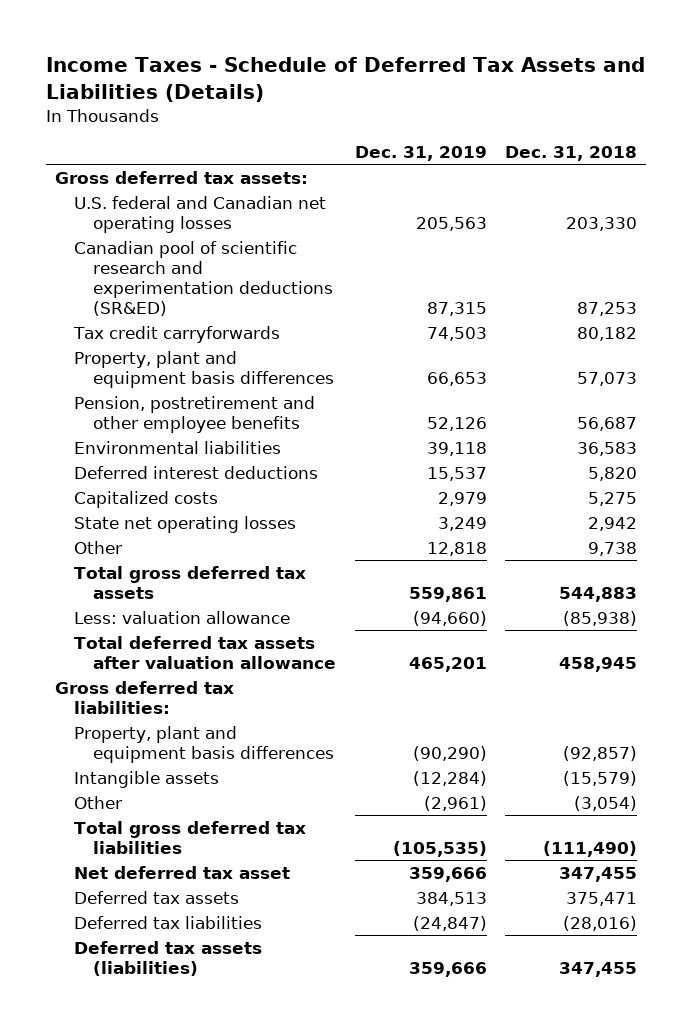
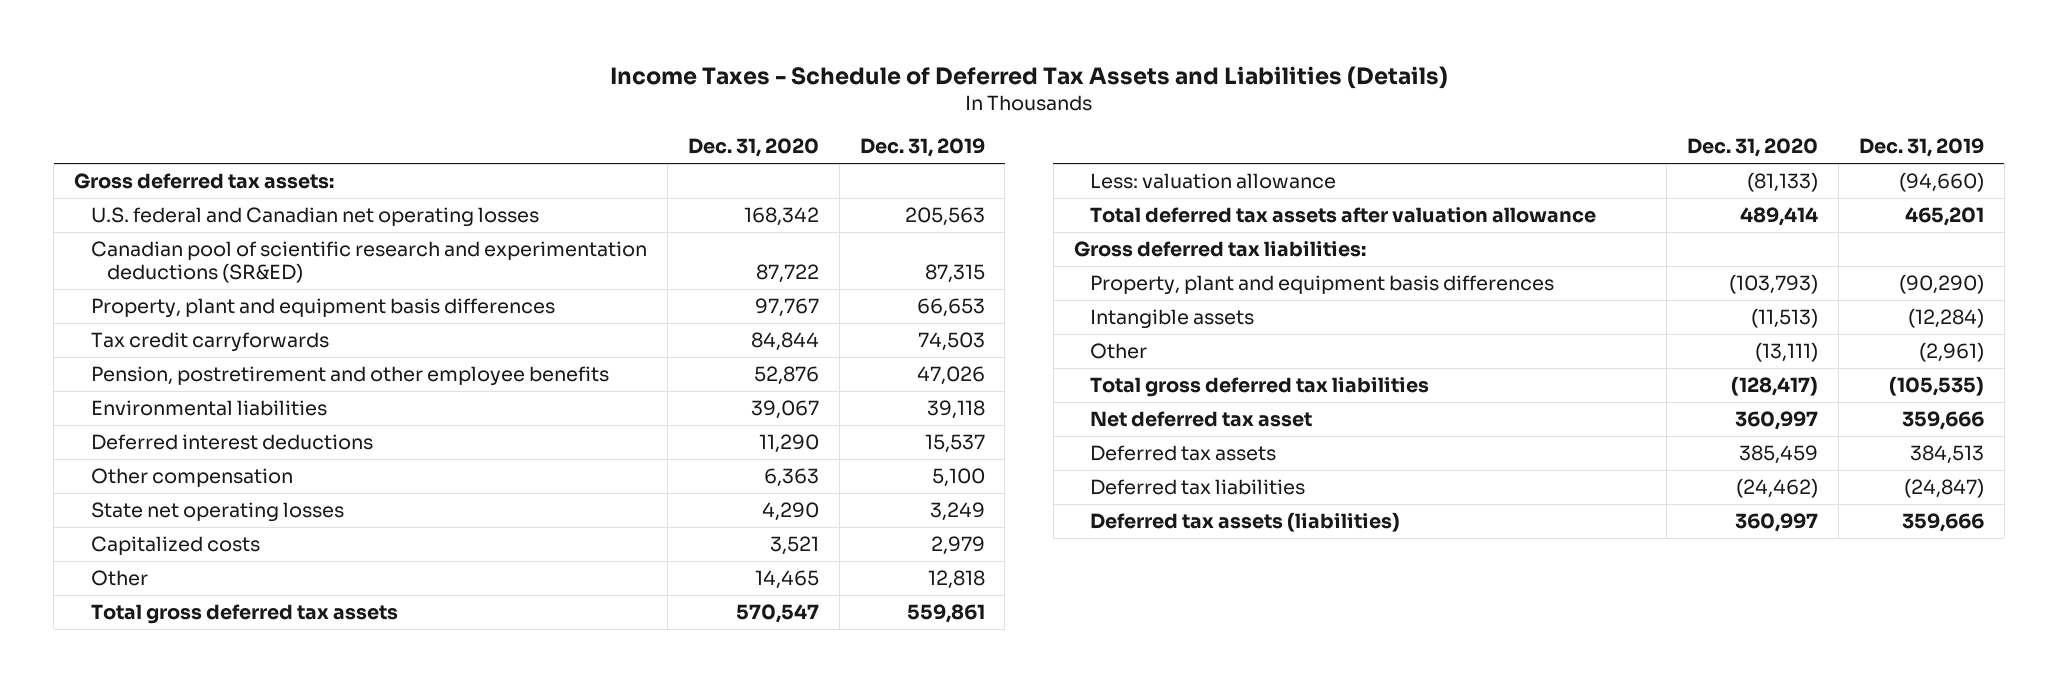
[505,145,638,161] Dec. 31, 2018 -> none
none -> [687,138,819,158] Dec. 31, 2020
[73,325,281,343] Tax credit carryforwards -> [90,331,329,352] Tax credit carryforwards
[426,416,487,431] 52,126 -> [916,365,985,385] 47,026
none -> [90,467,293,487] Other compensation
[74,490,219,508] Capitalized costs -> [90,535,260,555] Capitalized costs

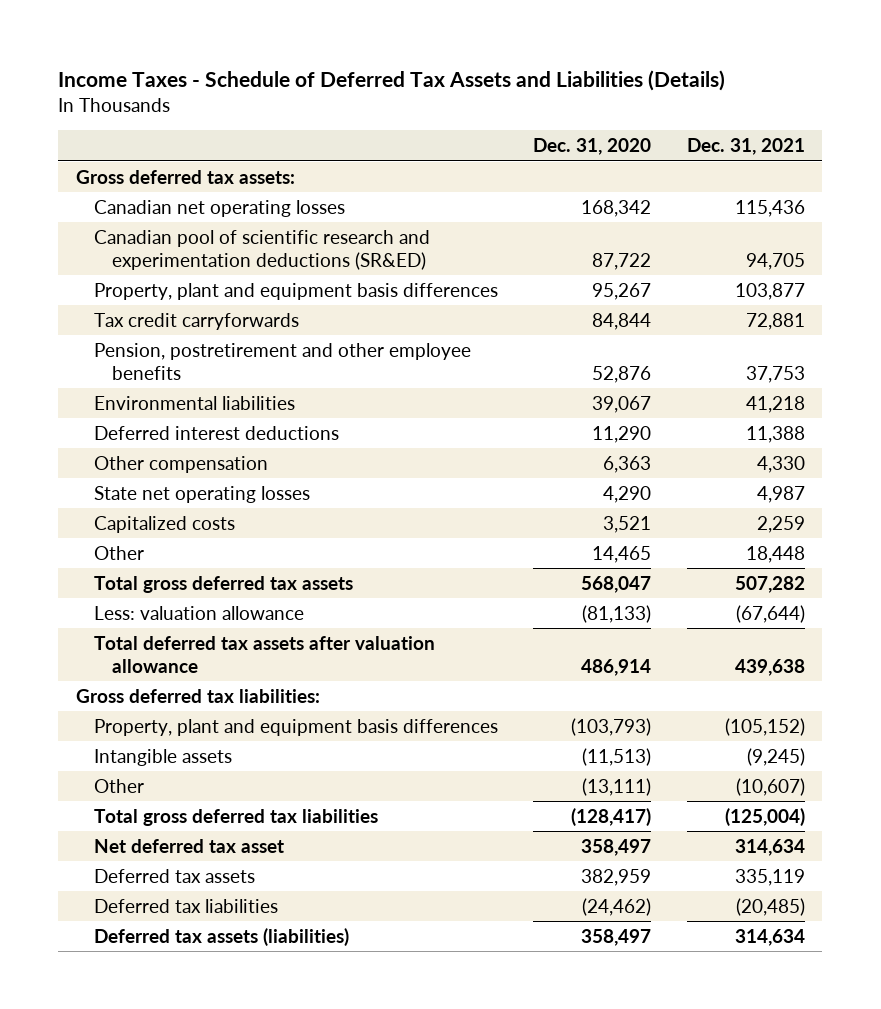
[859,138,985,158] Dec. 31, 2019 -> none
none -> [686,138,805,156] Dec. 31, 2021
[90,206,539,227] U.S. federal and Canadian net operating losses -> [94,199,346,217] Canadian net operating losses
[754,297,819,317] 97,767 -> [592,282,652,300] 95,267
[735,603,819,623] 570,547 -> [581,575,652,593] 568,047
[1739,206,1818,226] 489,414 -> [581,658,652,676] 486,914
[1734,410,1818,430] 360,997 -> [581,838,652,856] 358,497
[1738,444,1818,464] 385,459 -> [581,868,652,886] 382,959
[1734,512,1818,532] 360,997 -> [581,928,652,946] 358,497

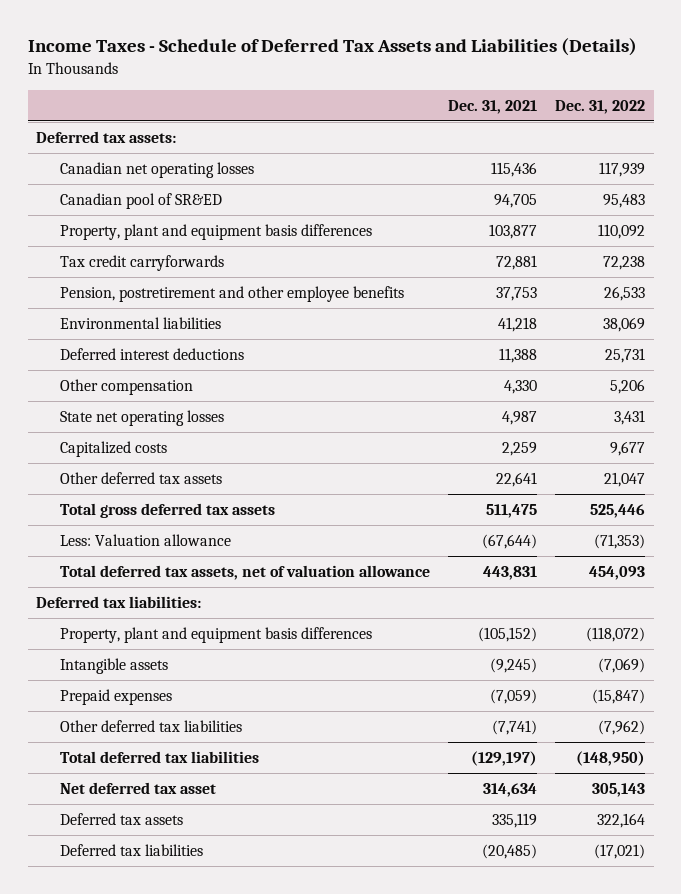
[533,138,652,156] Dec. 31, 2020 -> none
none -> [554,99,645,114] Dec. 31, 2022
[76,169,296,184] Gross deferred tax assets: -> [36,130,177,143] Deferred tax assets:
[94,229,431,270] Canadian pool of scientific research and experimentation deductions (SR&ED) -> [60,192,223,209] Canadian pool of SR&ED
[94,545,145,560] Other -> [60,471,223,484] Other deferred tax assets
[745,545,805,563] 18,448 -> [496,471,538,487] 22,641
[734,575,805,593] 507,282 -> [486,503,538,518] 511,475
[94,605,305,620] Less: valuation allowance -> [60,533,232,546] Less: Valuation allowance
[94,635,436,673] Total deferred tax assets after valuation allowance -> [60,564,431,580] Total deferred tax assets, net of valuation allowance
[734,658,805,676] 439,638 -> [483,565,538,580] 443,831
[76,688,321,703] Gross deferred tax liabilities: -> [36,595,202,608] Deferred tax liabilities:
none -> [60,688,173,705] Prepaid expenses
[94,778,145,793] Other -> [60,719,243,732] Other deferred tax liabilities
[735,777,805,796] (10,607) -> [492,719,538,735] (7,741)
[94,808,379,826] Total gross deferred tax liabilities -> [60,750,260,763] Total deferred tax liabilities
[724,807,805,826] (125,004) -> [471,750,538,766] (129,197)
[94,927,350,946] Deferred tax assets (liabilities) -> none

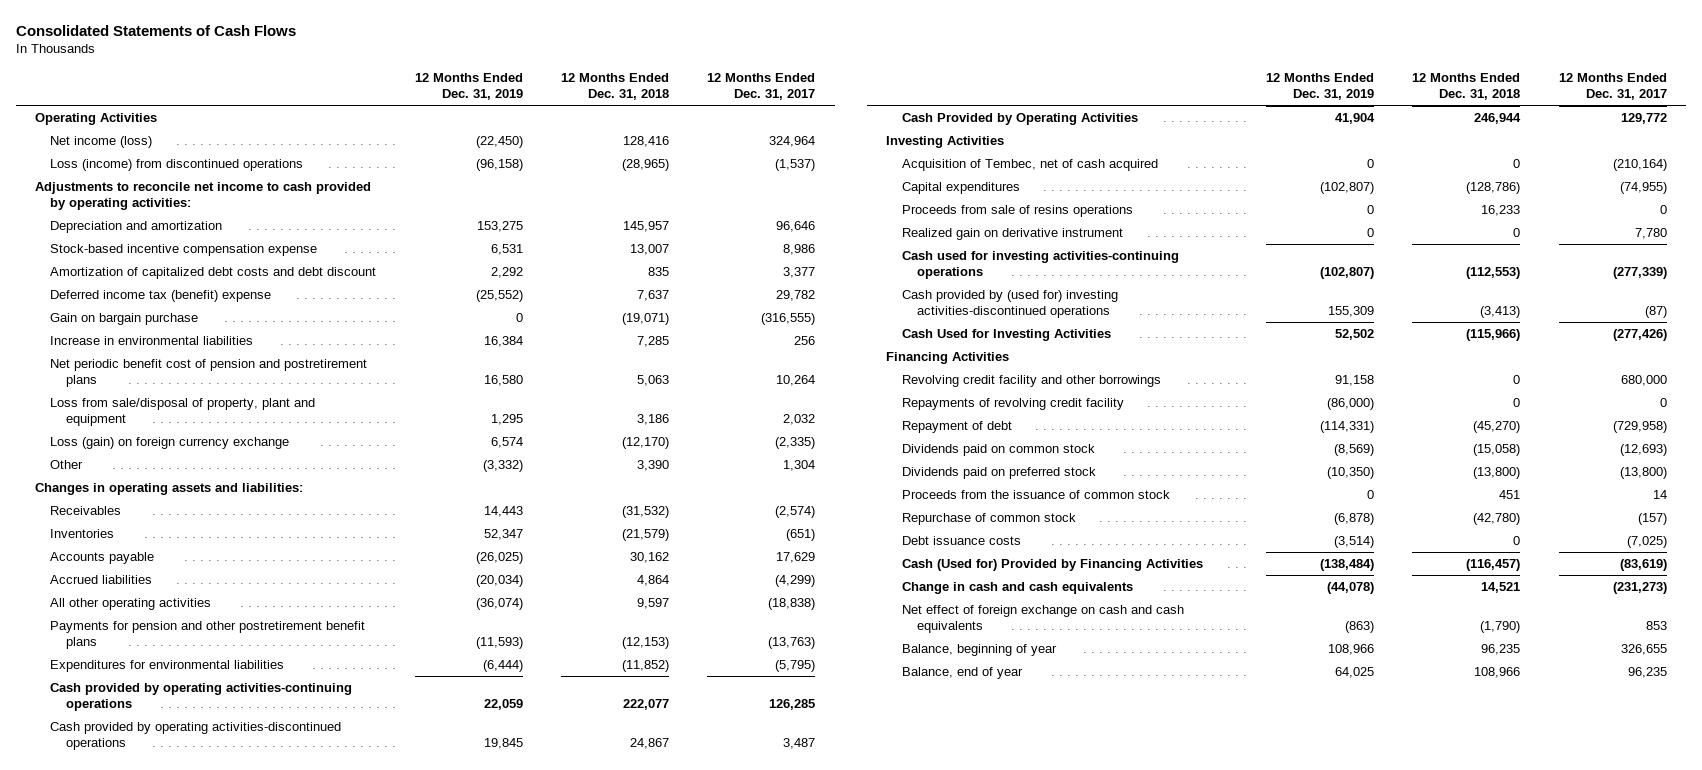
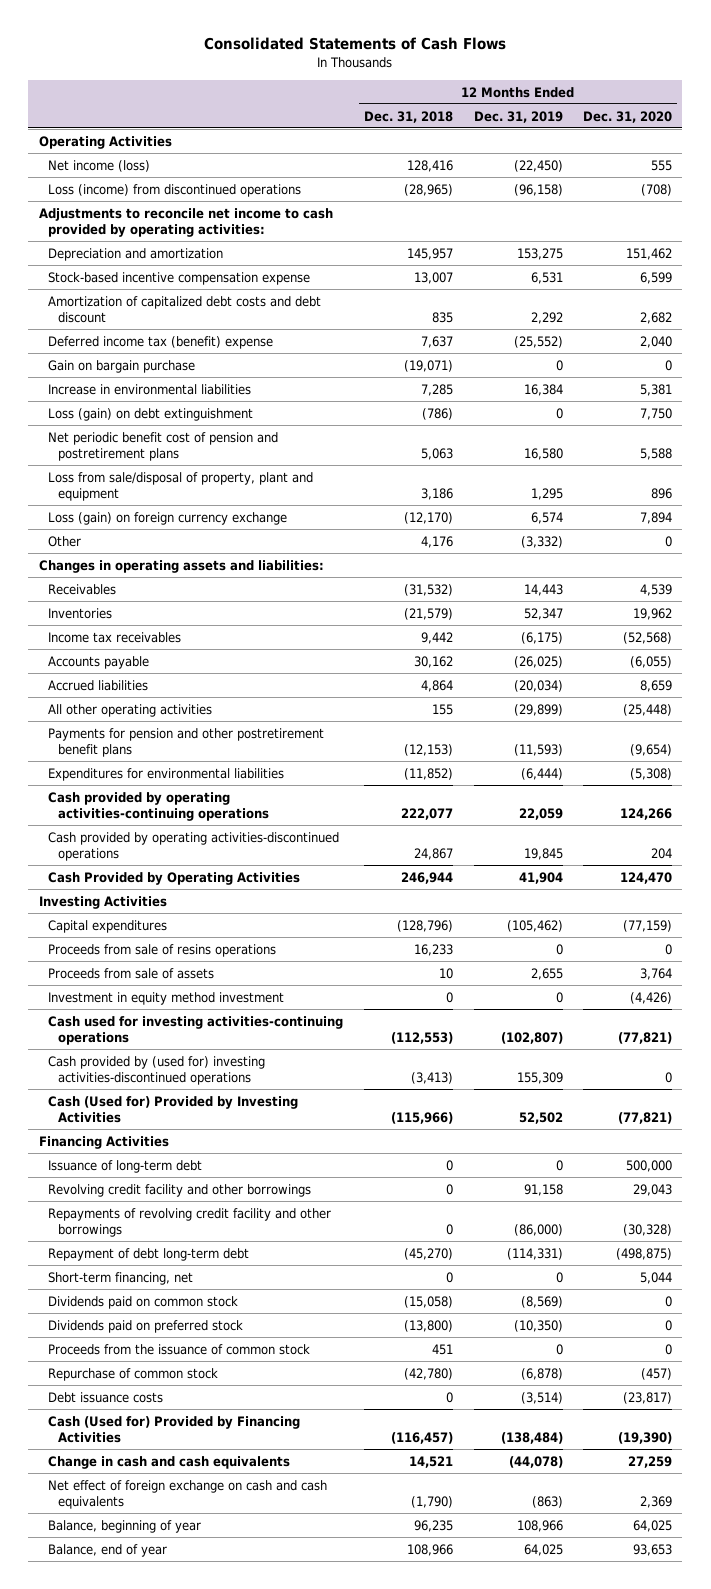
[707,73,816,100] 12 Months Ended Dec. 31, 2017 -> none
none -> [583,110,673,123] Dec. 31, 2020
none -> [48,407,254,421] Loss (gain) on debt extinguishment
[637,460,670,472] 3,390 -> [420,535,453,548] 4,176
none -> [48,631,182,643] Income tax receivables
[475,598,523,611] (36,074) -> [513,703,563,716] (29,899)
[637,598,670,610] 9,597 -> [431,703,453,715] 155
[901,159,1158,172] Acquisition of Tembec, net of cash acquired -> none
[1319,182,1374,195] (102,807) -> [506,919,563,932] (105,462)
[1466,182,1521,195] (128,786) -> [396,919,453,932] (128,796)
none -> [48,967,215,979] Proceeds from sale of assets
[901,228,1123,241] Realized gain on derivative instrument -> [48,991,285,1005] Investment in equity method investment
[901,329,1111,342] Cash Used for Investing Activities -> [48,1095,299,1123] Cash (Used for) Provided by Investing Activities
none -> [48,1159,203,1173] Issuance of long-term debt
[901,398,1124,411] Repayments of revolving credit facility -> [48,1207,332,1237] Repayments of revolving credit facility and other borrowings
[901,421,1012,434] Repayment of debt -> [48,1247,250,1261] Repayment of debt long-term debt
none -> [48,1271,194,1285] Short-term financing, net

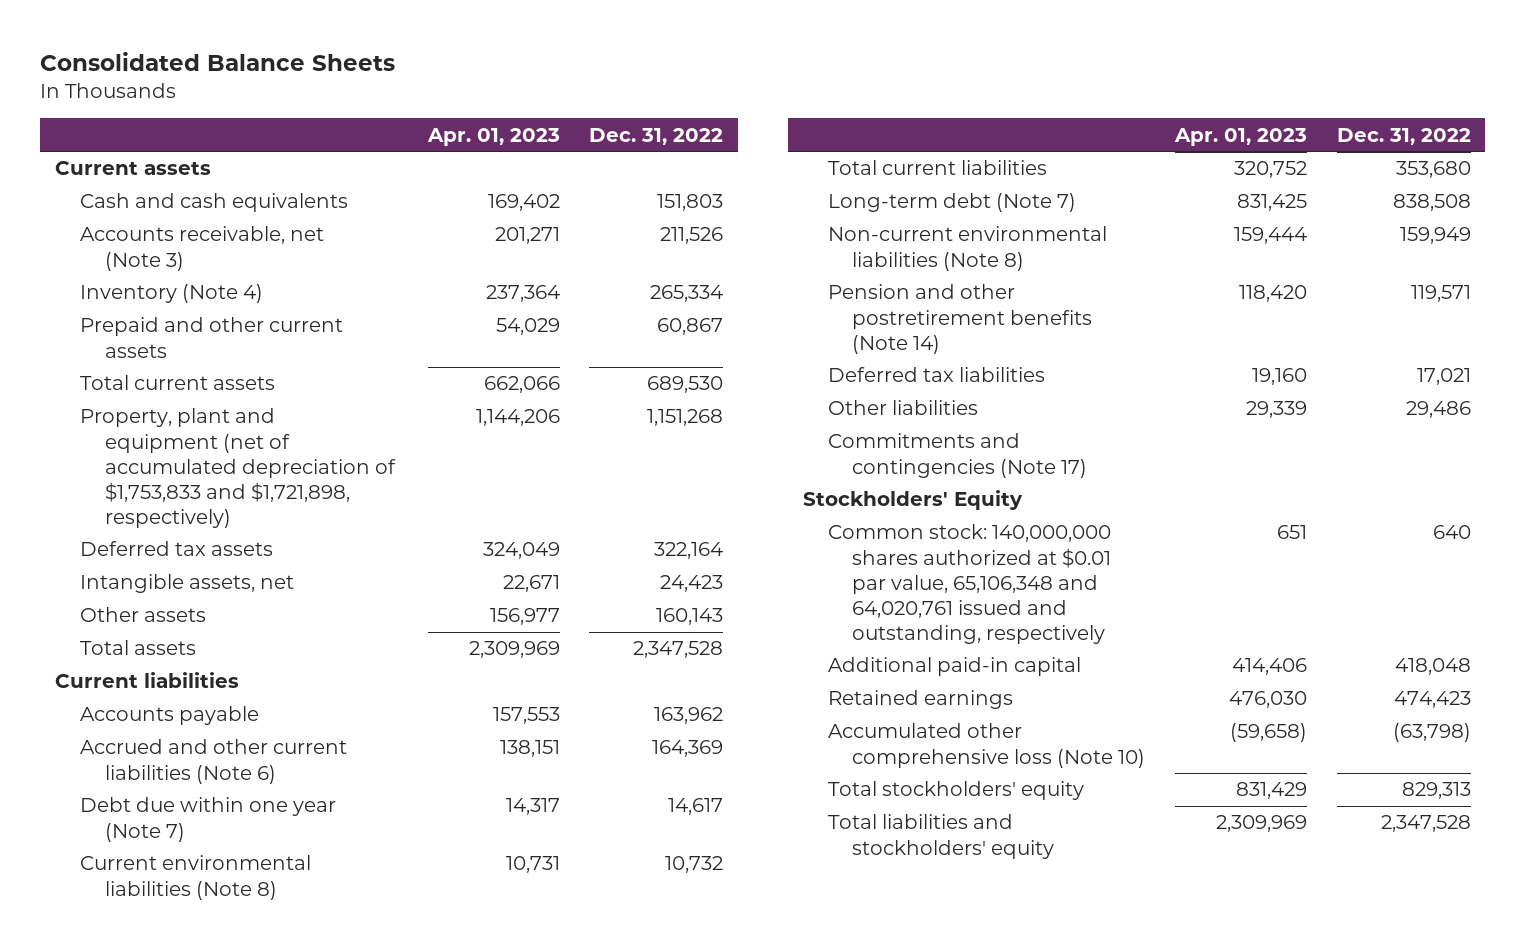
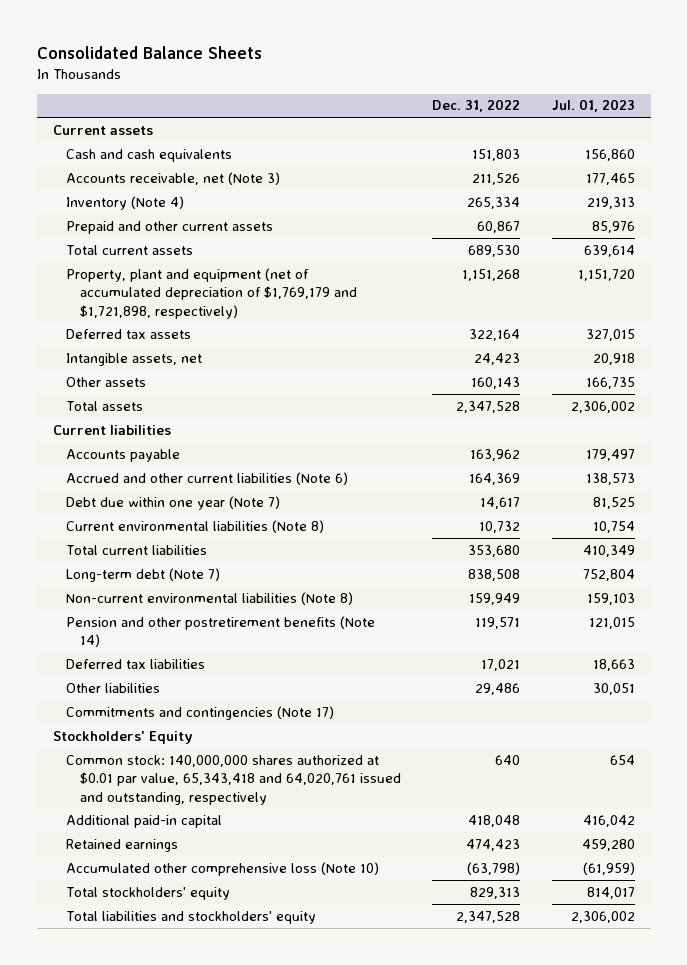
[426,127,560,146] Apr. 01, 2023 -> none
none -> [551,99,635,113] Jul. 01, 2023
[80,408,396,529] Property, plant and equipment (net of accumulated depreciation of $1,753,833 and $1,721,898, respectively) -> [66,267,358,319] Property, plant and equipment (net of accumulated depreciation of $1,769,179 and $1,721,898, respectively)
[827,524,1112,645] Common stock: 140,000,000 shares authorized at $0.01 par value, 65,106,348 and 64,020,761 issued and outstanding, respectively -> [66,754,402,805] Common stock: 140,000,000 shares authorized at $0.01 par value, 65,343,418 and 64,020,761 issued and outstanding, respectively

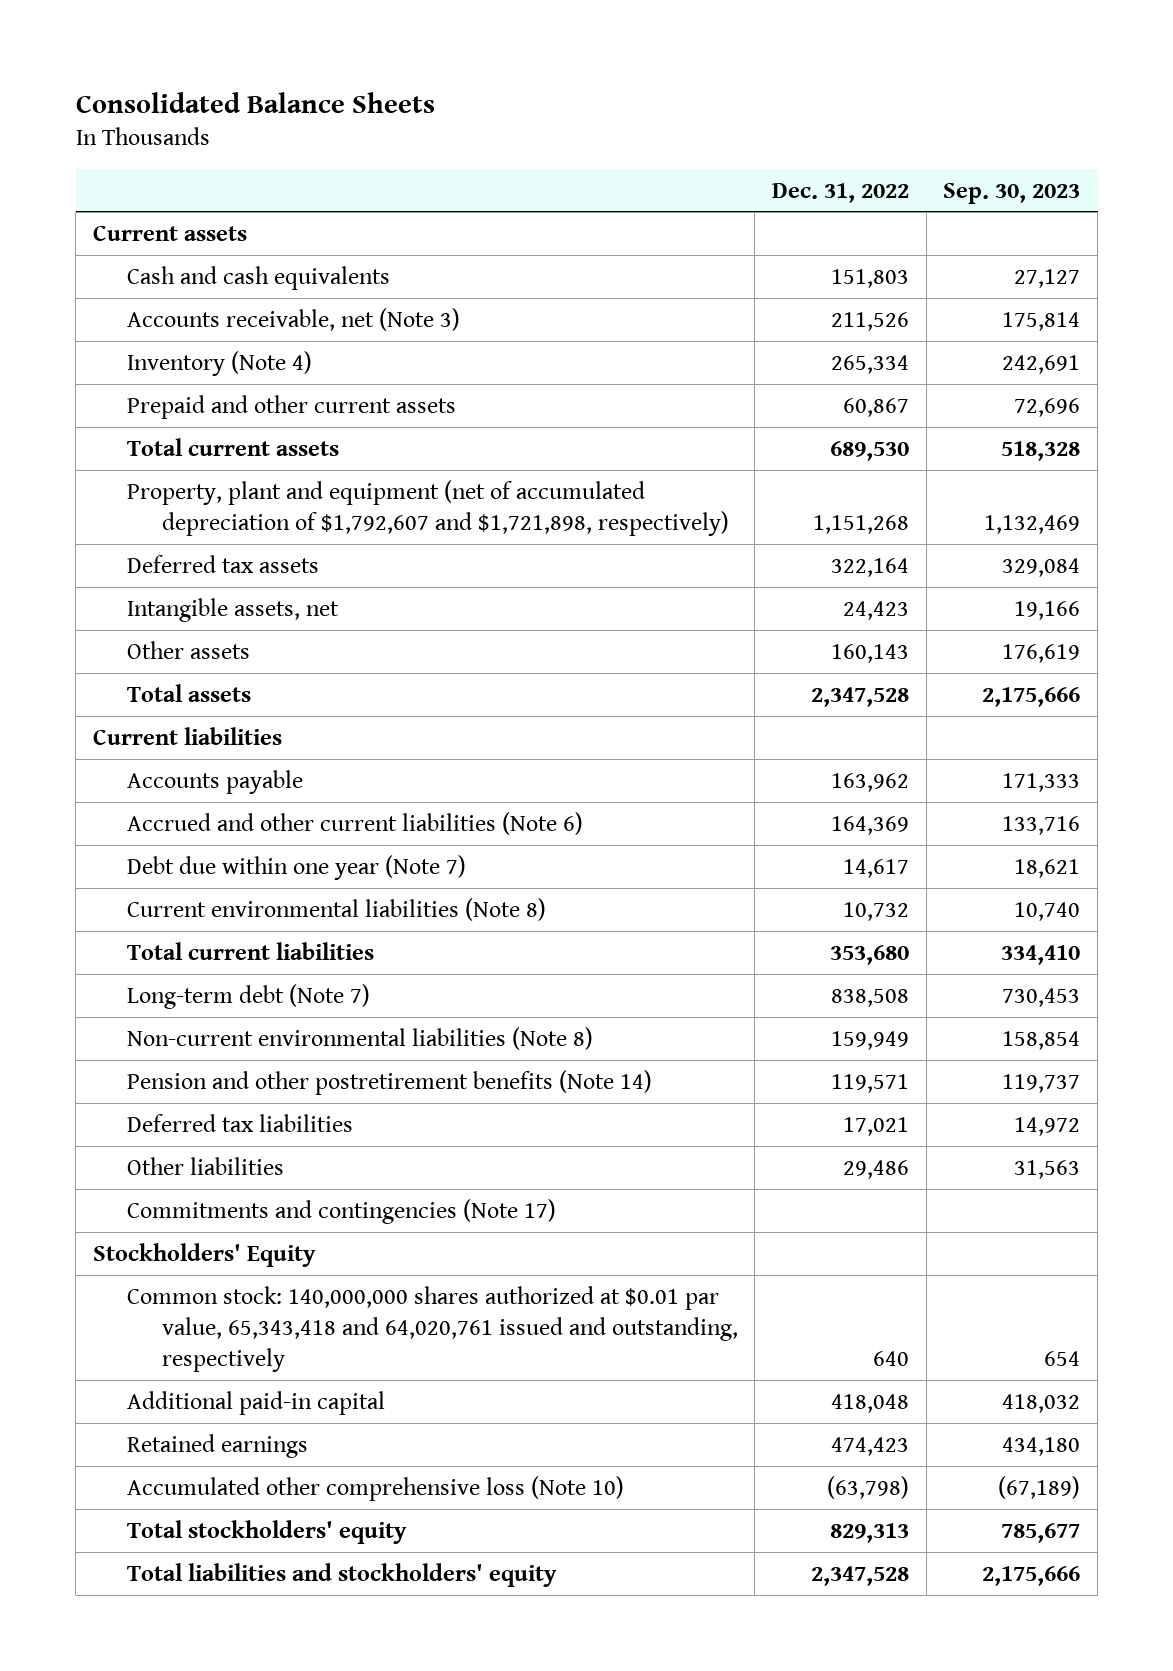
[551,99,635,113] Jul. 01, 2023 -> none
none -> [943,182,1081,204] Sep. 30, 2023
[66,267,358,319] Property, plant and equipment (net of accumulated depreciation of $1,769,179 and $1,721,898, respectively) -> [127,479,729,536] Property, plant and equipment (net of accumulated depreciation of $1,792,607 and $1,721,898, respectively)

